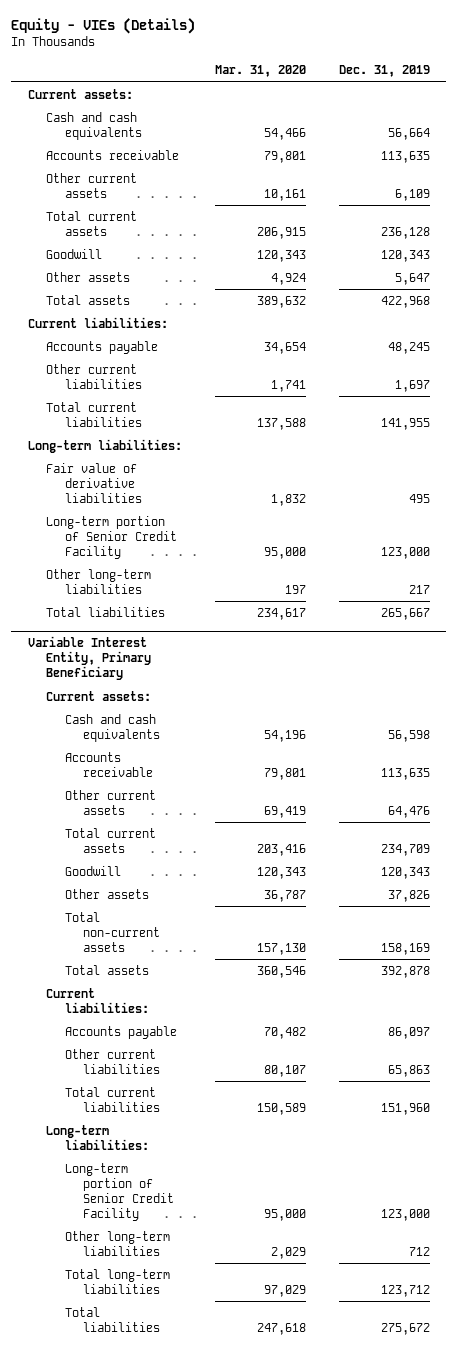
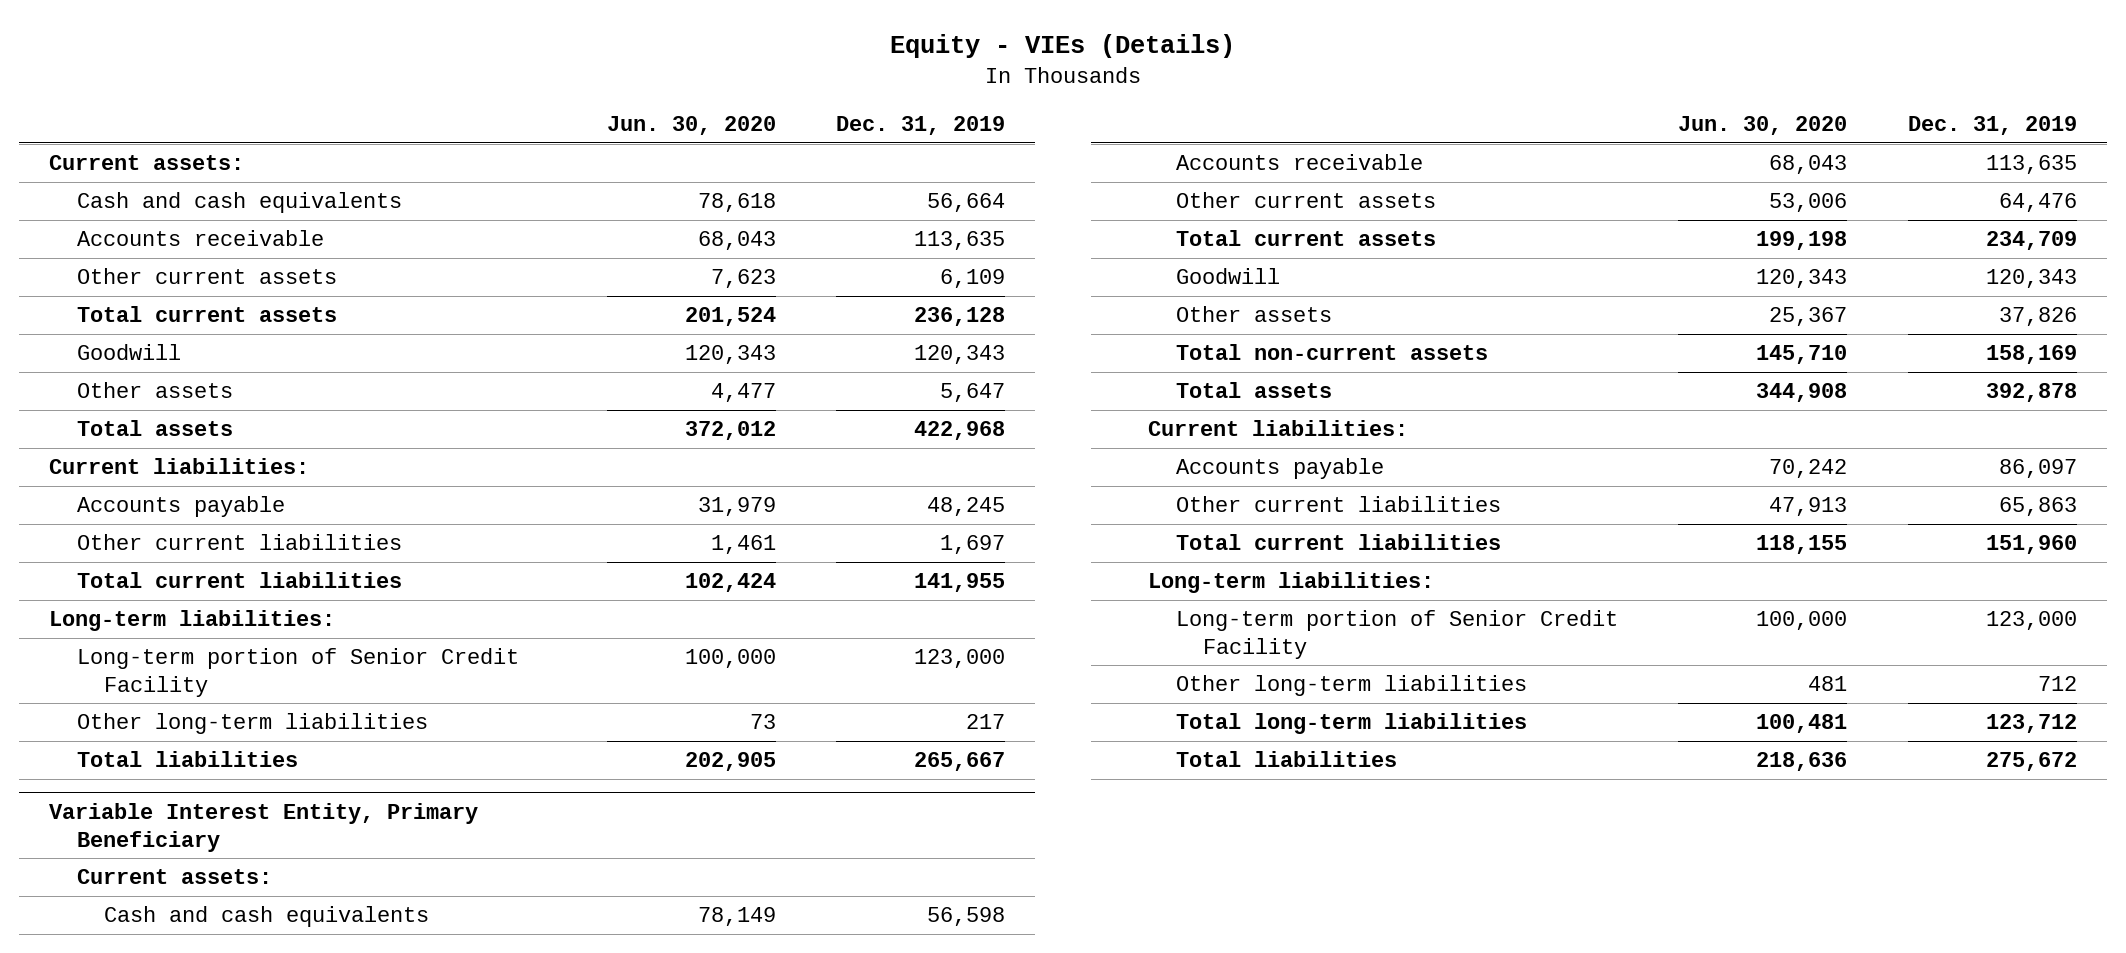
[214,65,306,78] Mar. 31, 2020 -> none
none -> [606,116,776,136] Jun. 30, 2020
[46,462,142,503] Fair value of derivative liabilities -> none

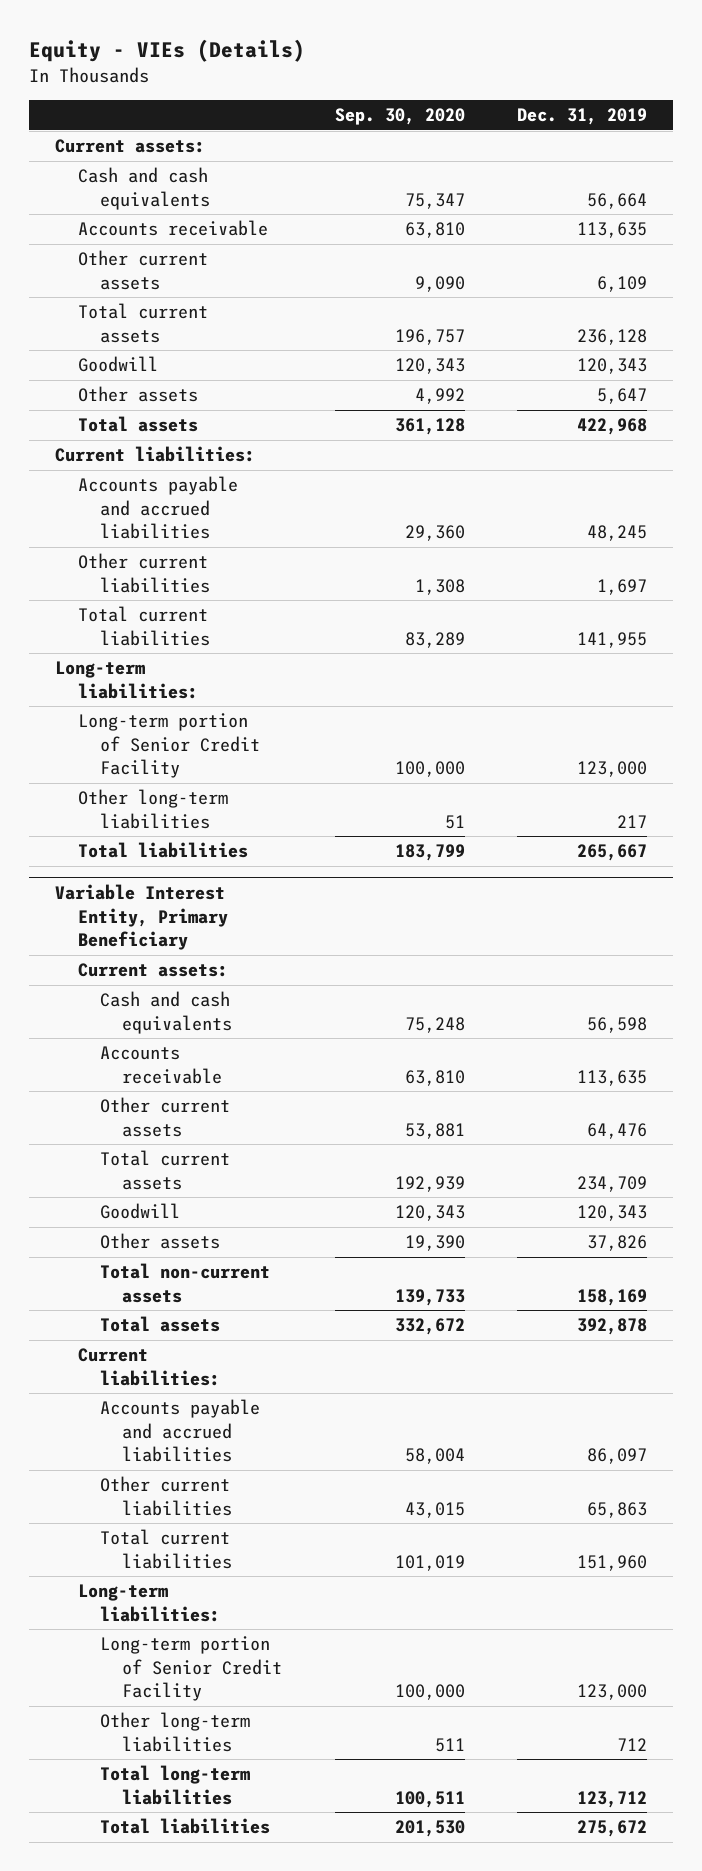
[606,116,776,136] Jun. 30, 2020 -> none
none -> [334,108,465,126] Sep. 30, 2020
[76,496,285,518] Accounts payable -> [77,476,238,540] Accounts payable and accrued liabilities
[1175,458,1384,480] Accounts payable -> [99,1399,260,1463] Accounts payable and accrued liabilities

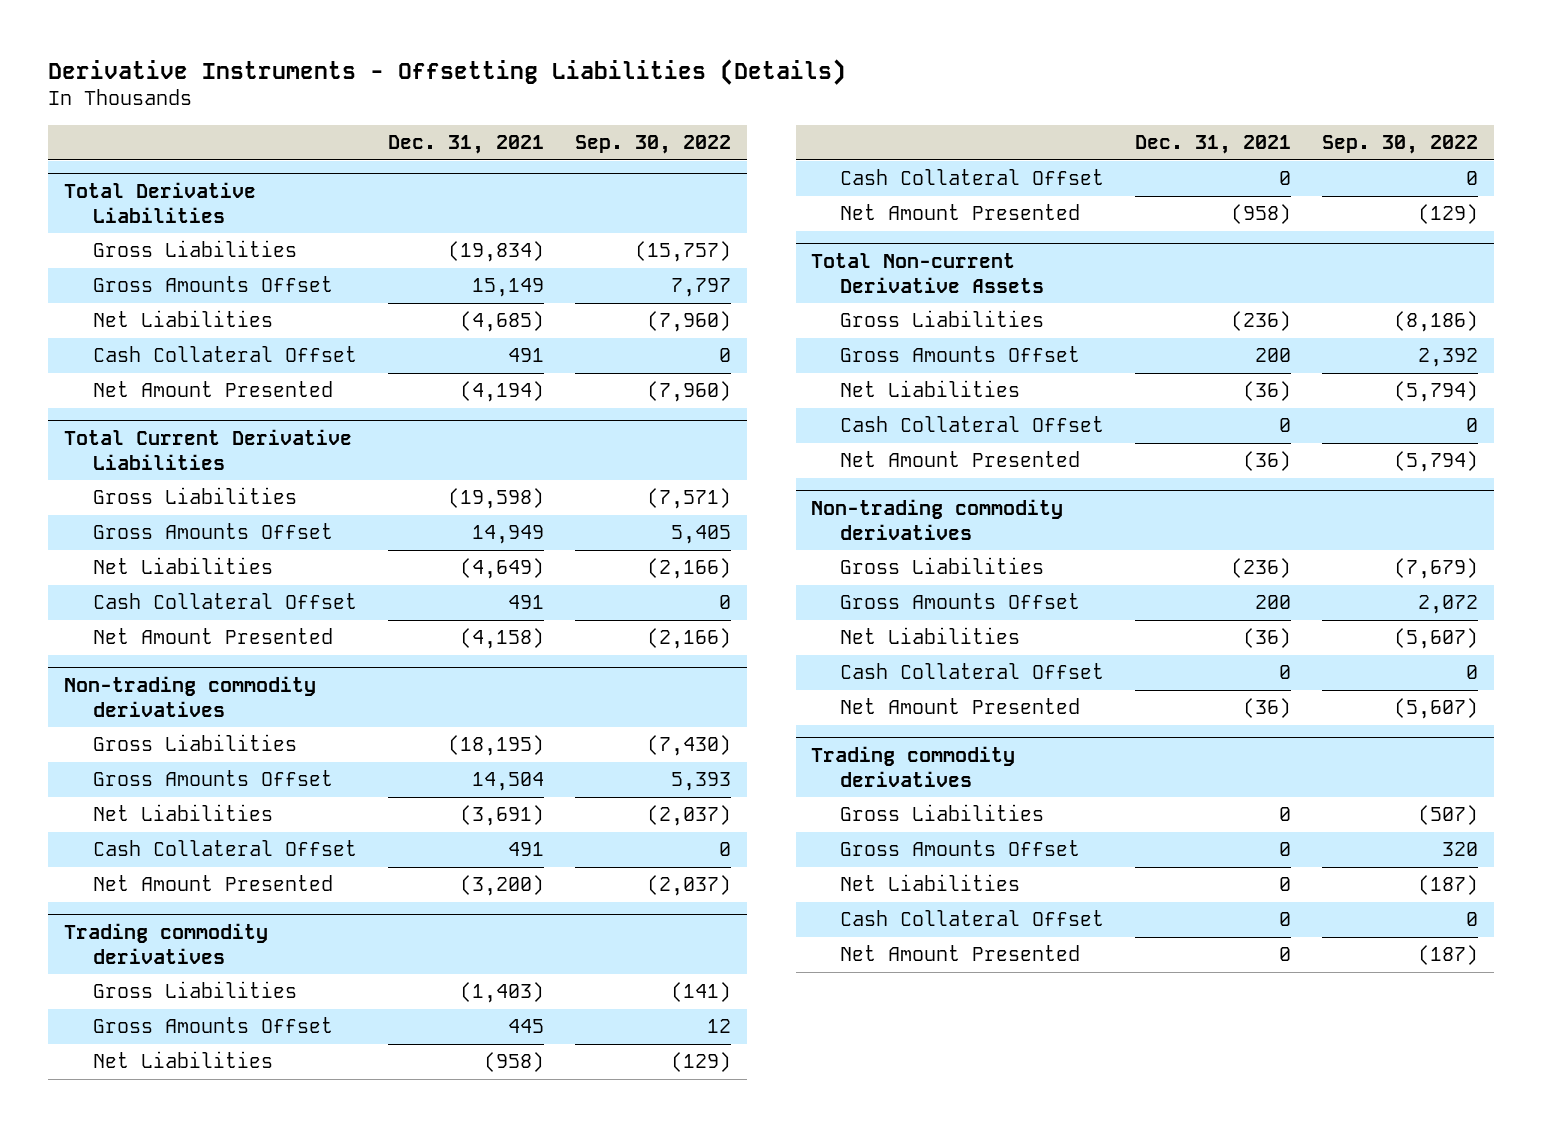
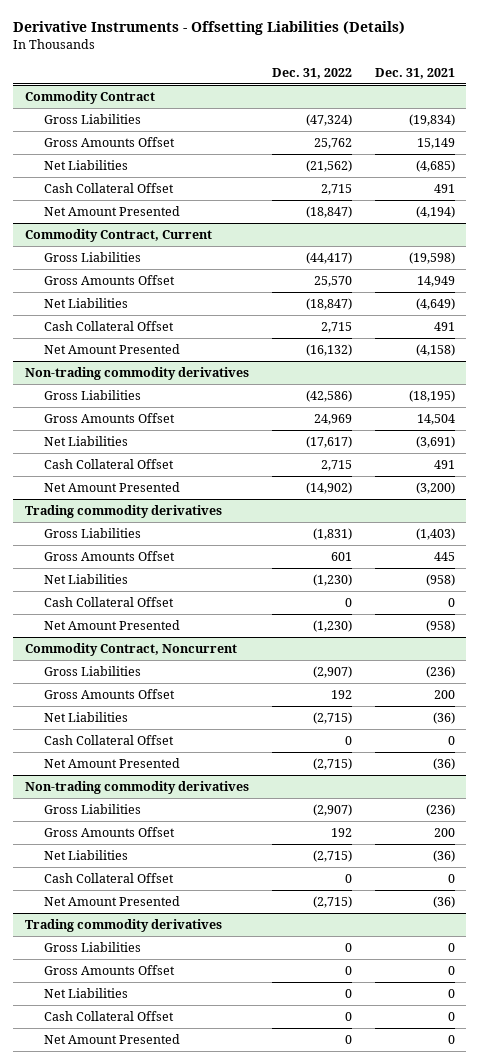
[575,135,732,155] Sep. 30, 2022 -> none
none -> [271,67,352,79] Dec. 31, 2022
[64,181,257,223] Total Derivative Liabilities -> [24,90,155,104] Commodity Contract
[64,428,353,470] Total Current Derivative Liabilities -> [24,228,212,242] Commodity Contract, Current
[811,252,1044,293] Total Non-current Derivative Assets -> [24,642,237,656] Commodity Contract, Noncurrent

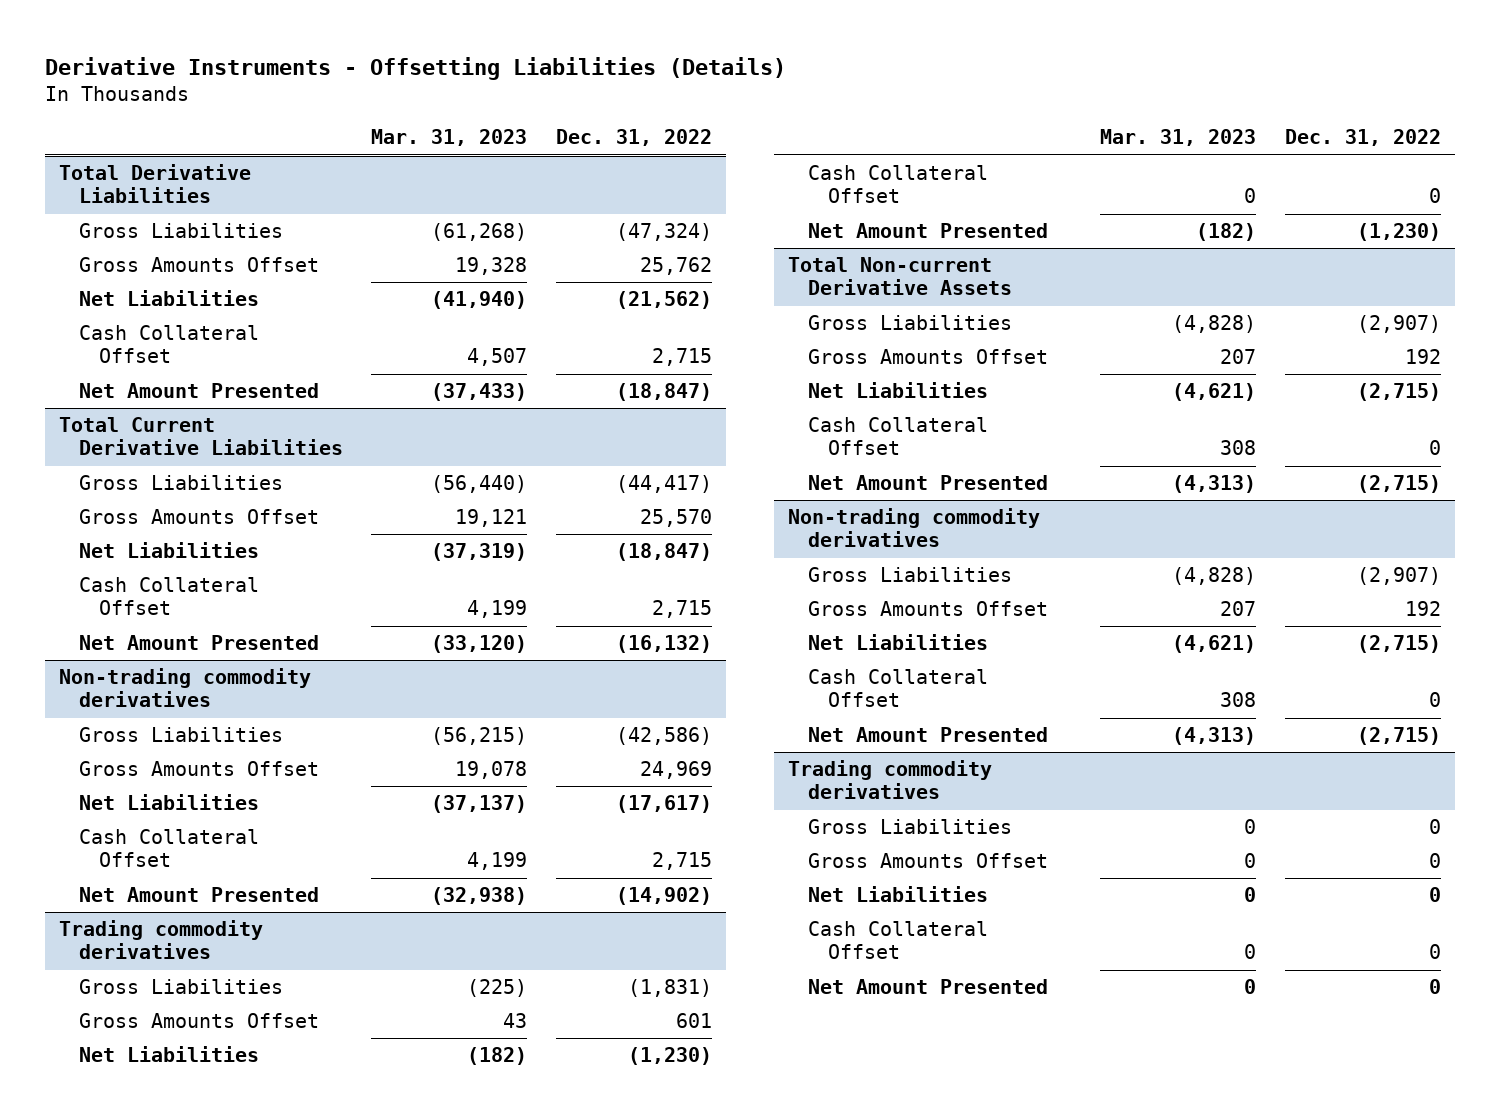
[374,67,455,79] Dec. 31, 2021 -> none
none -> [371,129,528,147] Mar. 31, 2023
[24,90,155,104] Commodity Contract -> [58,164,251,204] Total Derivative Liabilities
[24,228,212,242] Commodity Contract, Current -> [58,417,344,456] Total Current Derivative Liabilities
[24,642,237,656] Commodity Contract, Noncurrent -> [787,257,1013,296] Total Non-current Derivative Assets

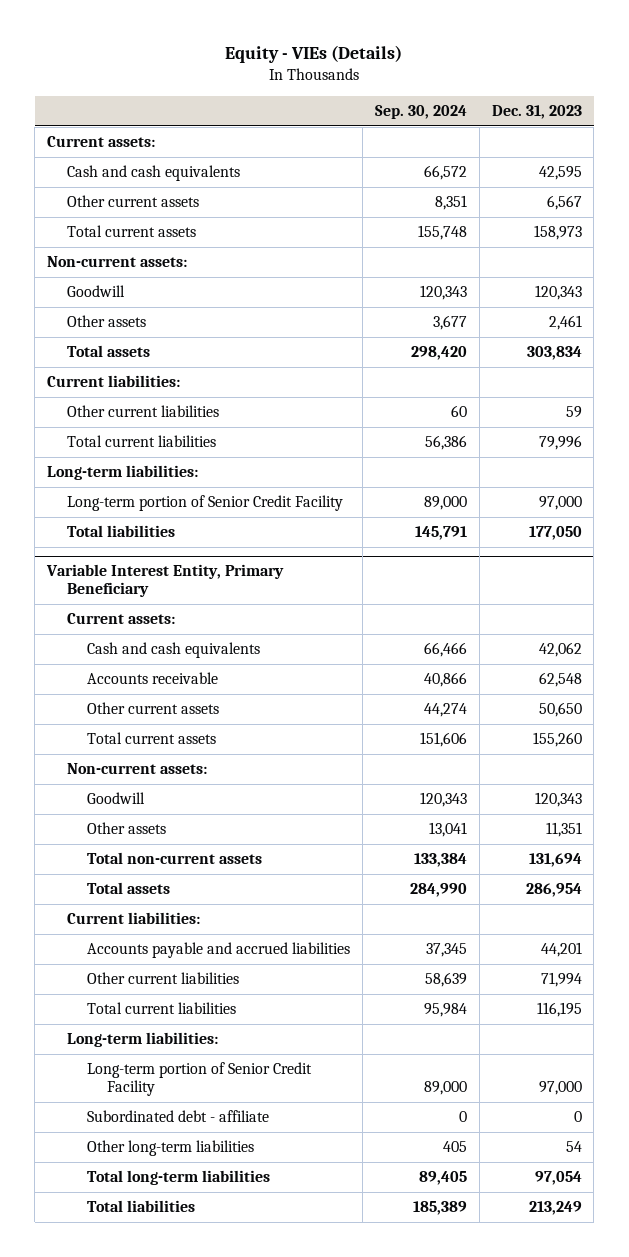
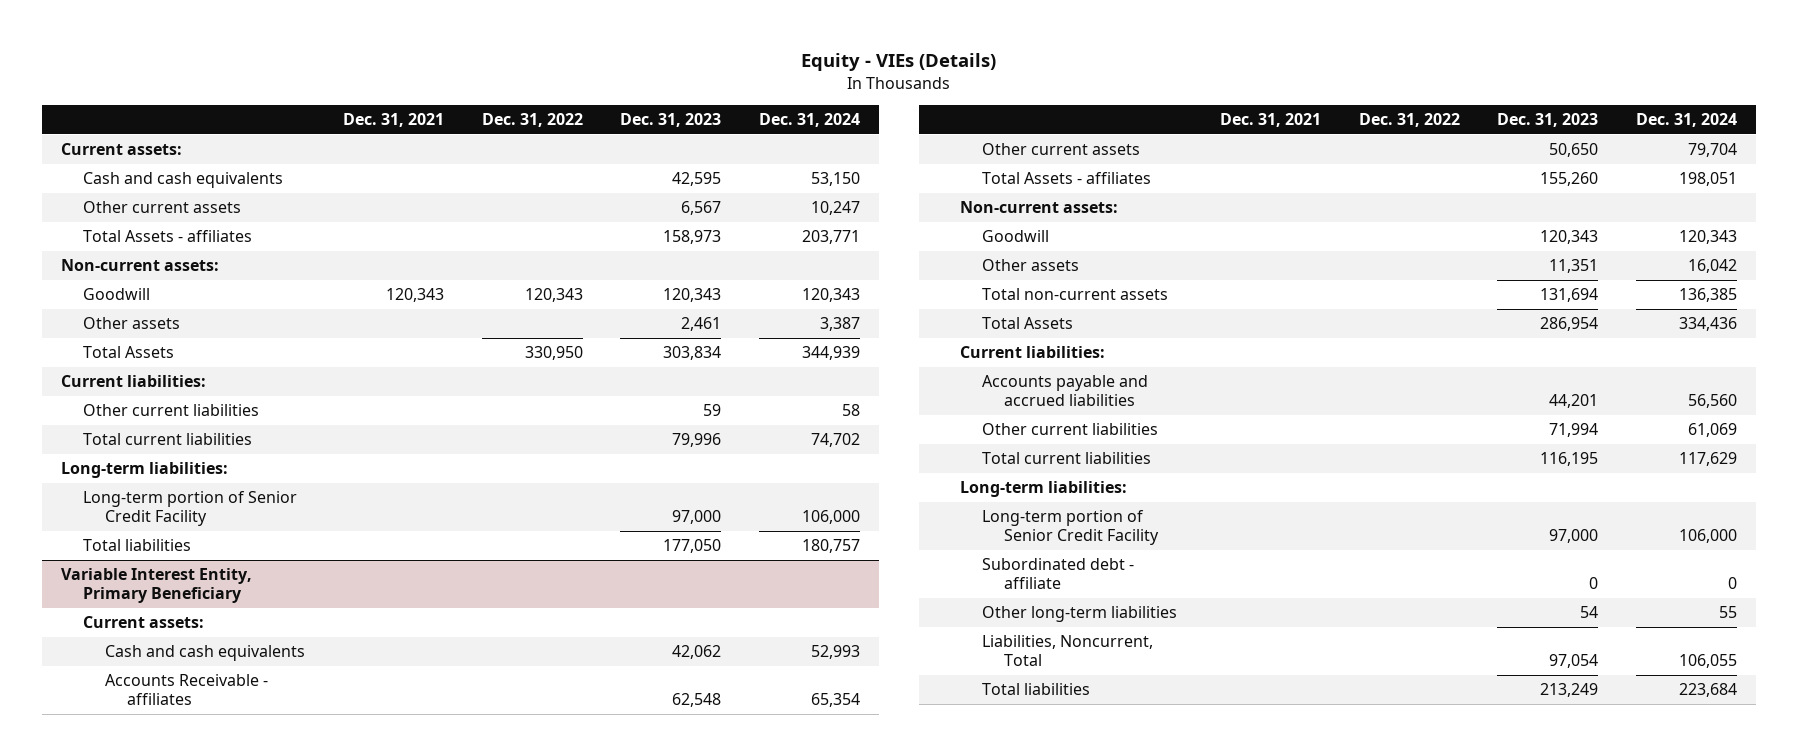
[374,105,467,120] Sep. 30, 2024 -> none
none -> [342,112,444,127] Dec. 31, 2021
none -> [481,112,583,127] Dec. 31, 2022
none -> [759,112,861,127] Dec. 31, 2024
[67,225,197,238] Total current assets -> [83,230,253,243] Total Assets - affiliates
[67,345,151,358] Total assets -> [83,346,175,359] Total Assets
[87,672,219,685] Accounts receivable -> [104,674,268,706] Accounts Receivable - affiliates
[87,732,217,745] Total current assets -> [981,172,1151,185] Total Assets - affiliates
[87,882,171,895] Total assets -> [981,317,1073,330] Total Assets
[87,1170,271,1186] Total long-term liabilities -> [981,635,1153,667] Liabilities, Noncurrent, Total

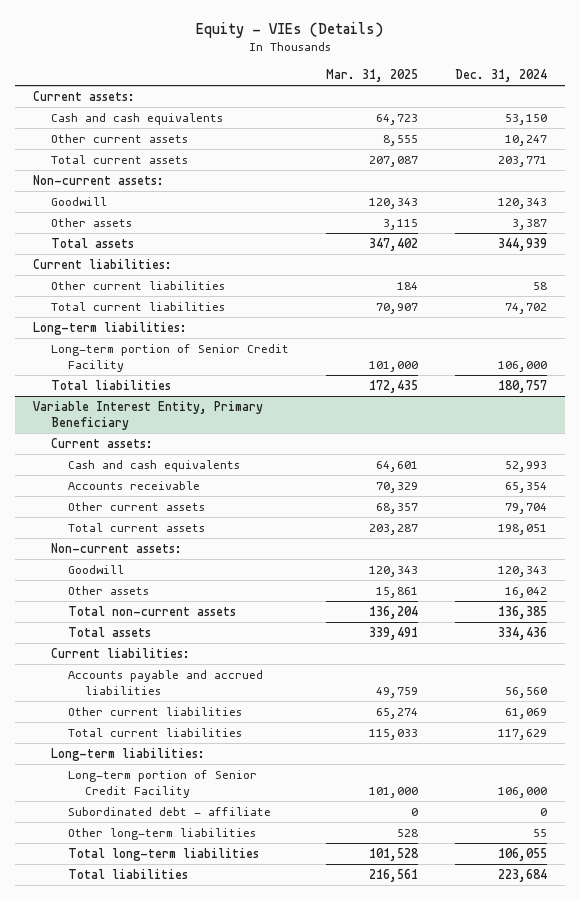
[342,112,444,127] Dec. 31, 2021 -> none
[481,112,583,127] Dec. 31, 2022 -> none
[620,112,722,127] Dec. 31, 2023 -> none
none -> [325,68,418,82] Mar. 31, 2025
[83,230,253,243] Total Assets - affiliates -> [50,154,188,164] Total current assets
[83,346,175,359] Total Assets -> [50,237,134,248] Total assets
[104,674,268,706] Accounts Receivable - affiliates -> [67,480,200,490] Accounts receivable
[981,172,1151,185] Total Assets - affiliates -> [67,522,205,532] Total current assets
[981,317,1073,330] Total Assets -> [67,626,151,637] Total assets
[981,635,1153,667] Liabilities, Noncurrent, Total -> [67,847,259,861] Total long-term liabilities

